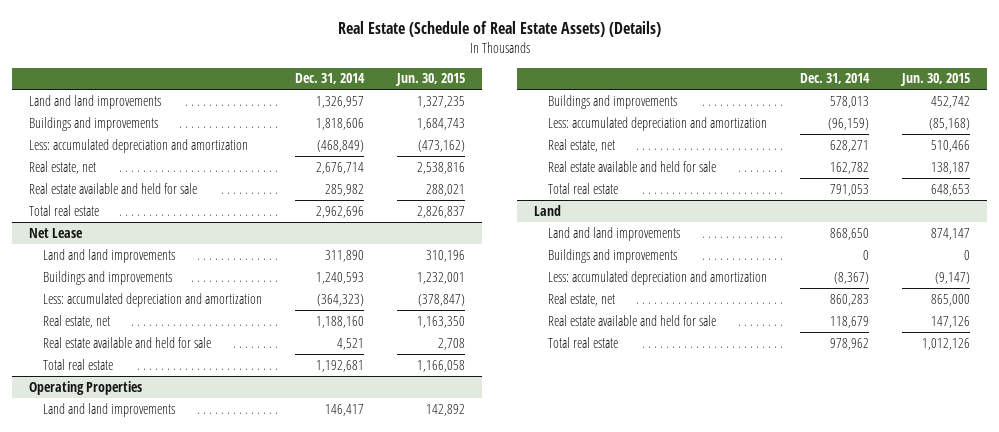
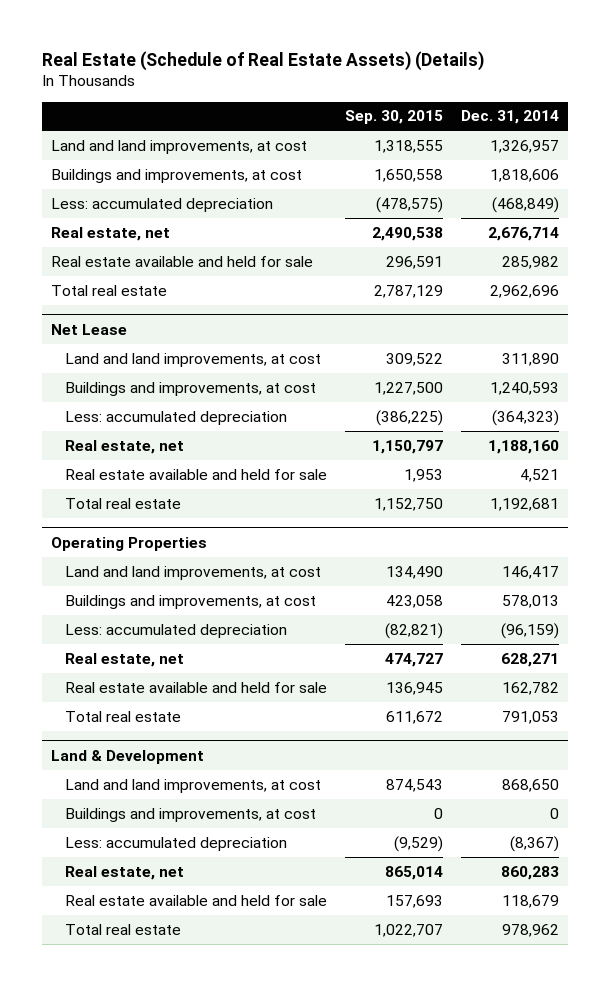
[395,73,466,87] Jun. 30, 2015 -> none
none -> [345,110,444,125] Sep. 30, 2015
[29,94,162,109] Land and land improvements -> [50,139,307,154] Land and land improvements, at cost
[29,116,159,131] Buildings and improvements -> [50,168,302,183] Buildings and improvements, at cost
[29,138,249,153] Less: accumulated depreciation and amortization -> [50,197,273,212] Less: accumulated depreciation
[42,248,175,263] Land and land improvements -> [64,352,321,367] Land and land improvements, at cost
[42,270,172,285] Buildings and improvements -> [64,381,316,396] Buildings and improvements, at cost
[42,292,262,307] Less: accumulated depreciation and amortization -> [64,410,287,425] Less: accumulated depreciation
[42,402,175,417] Land and land improvements -> [64,565,321,580] Land and land improvements, at cost
[547,94,677,109] Buildings and improvements -> [64,594,316,609] Buildings and improvements, at cost
[547,116,767,131] Less: accumulated depreciation and amortization -> [64,623,287,638] Less: accumulated depreciation
[533,204,561,216] Land -> [50,749,204,764] Land & Development
[547,226,680,241] Land and land improvements -> [64,778,321,793] Land and land improvements, at cost
[547,248,677,263] Buildings and improvements -> [64,807,316,822] Buildings and improvements, at cost
[547,270,767,285] Less: accumulated depreciation and amortization -> [64,836,287,851] Less: accumulated depreciation

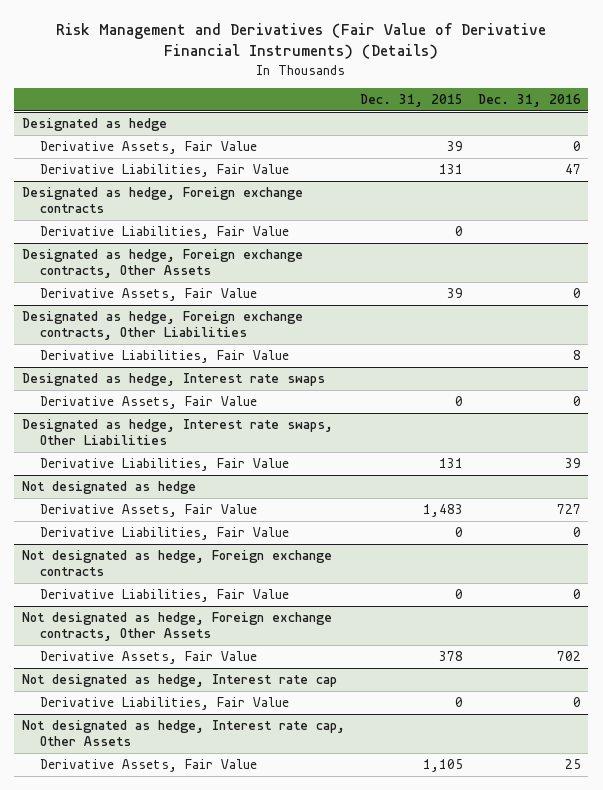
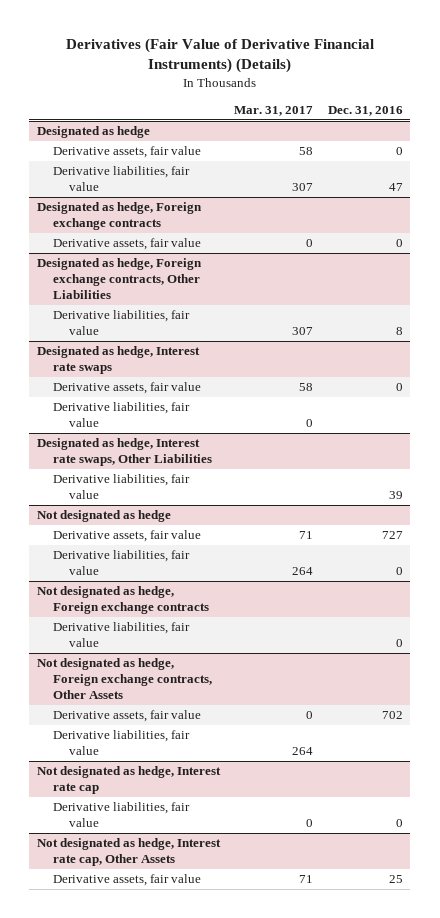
[56,23,547,60] Risk Management and Derivatives (Fair Value of Derivative Financial Instruments) (Details) -> [65,38,374,74] Derivatives (Fair Value of Derivative Financial Instruments) (Details)
[359,94,463,108] Dec. 31, 2015 -> none
none -> [234,105,314,116] Mar. 31, 2017
[39,140,257,154] Derivative Assets, Fair Value -> [52,146,201,159] Derivative assets, fair value
[39,163,289,177] Derivative Liabilities, Fair Value -> [52,166,190,192] Derivative liabilities, fair value
[39,225,289,239] Derivative Liabilities, Fair Value -> none
[21,248,303,278] Designated as hedge, Foreign exchange contracts, Other Assets -> none
[39,287,257,301] Derivative Assets, Fair Value -> [52,238,201,251] Derivative assets, fair value
[39,349,289,363] Derivative Liabilities, Fair Value -> [52,310,190,336] Derivative liabilities, fair value
[39,395,257,409] Derivative Assets, Fair Value -> [52,382,201,395] Derivative assets, fair value
none -> [52,402,190,428] Derivative liabilities, fair value
[39,457,289,471] Derivative Liabilities, Fair Value -> [52,474,190,500] Derivative liabilities, fair value
[39,503,257,517] Derivative Assets, Fair Value -> [52,530,201,543] Derivative assets, fair value
[39,526,289,540] Derivative Liabilities, Fair Value -> [52,550,190,576] Derivative liabilities, fair value
[39,588,289,602] Derivative Liabilities, Fair Value -> [52,622,190,648] Derivative liabilities, fair value
[39,650,257,664] Derivative Assets, Fair Value -> [52,710,201,723] Derivative assets, fair value
none -> [52,730,190,756] Derivative liabilities, fair value
[39,696,289,710] Derivative Liabilities, Fair Value -> [52,802,190,828] Derivative liabilities, fair value
[39,758,257,772] Derivative Assets, Fair Value -> [52,874,201,887] Derivative assets, fair value

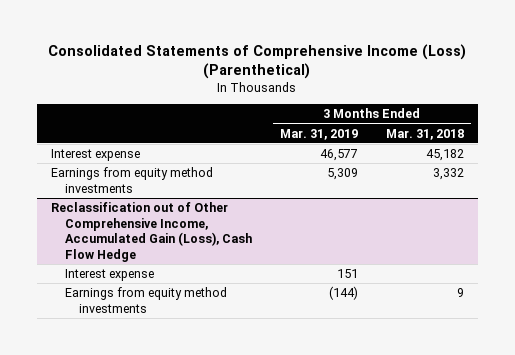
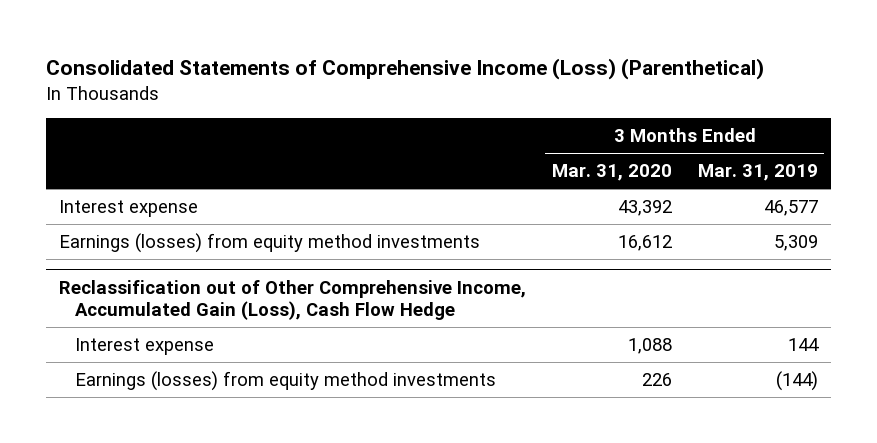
[385,128,464,140] Mar. 31, 2018 -> none
none -> [551,164,672,182] Mar. 31, 2020
[50,166,213,193] Earnings from equity method investments -> [59,233,481,254] Earnings (losses) from equity method investments
[336,268,358,278] 151 -> [787,338,819,352] 144
[64,286,227,313] Earnings from equity method investments -> [74,371,496,392] Earnings (losses) from equity method investments

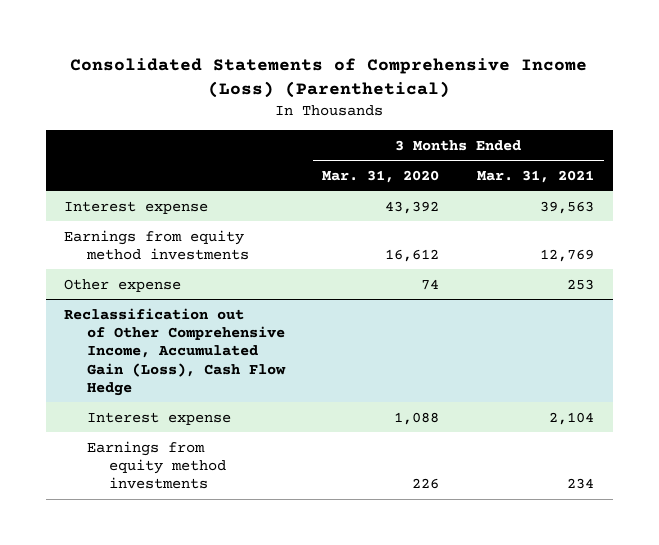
[697,164,818,182] Mar. 31, 2019 -> none
none -> [477,169,595,183] Mar. 31, 2021
[59,233,481,254] Earnings (losses) from equity method investments -> [64,229,249,260] Earnings from equity method investments
none -> [64,278,182,292] Other expense
[74,371,496,392] Earnings (losses) from equity method investments -> [86,440,226,490] Earnings from equity method investments

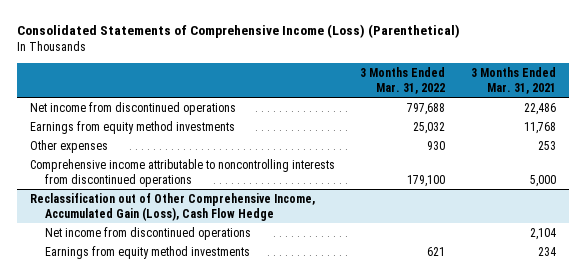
[322,169,440,183] Mar. 31, 2020 -> none
none -> [360,66,446,95] 3 Months Ended Mar. 31, 2022
[64,200,209,214] Interest expense -> none
none -> [29,101,236,115] Net income from discontinued operations
[540,248,595,262] 12,769 -> [524,121,557,134] 11,768
[64,278,182,292] Other expense -> [29,139,108,153] Other expenses
none -> [29,158,335,188] Comprehensive income attributable to noncontrolling interests from discontinued operations
[86,411,231,425] Interest expense -> [44,226,251,240] Net income from discontinued operations

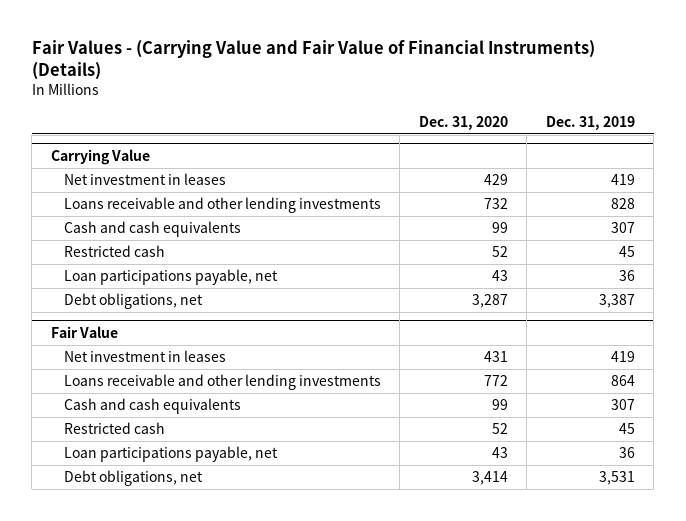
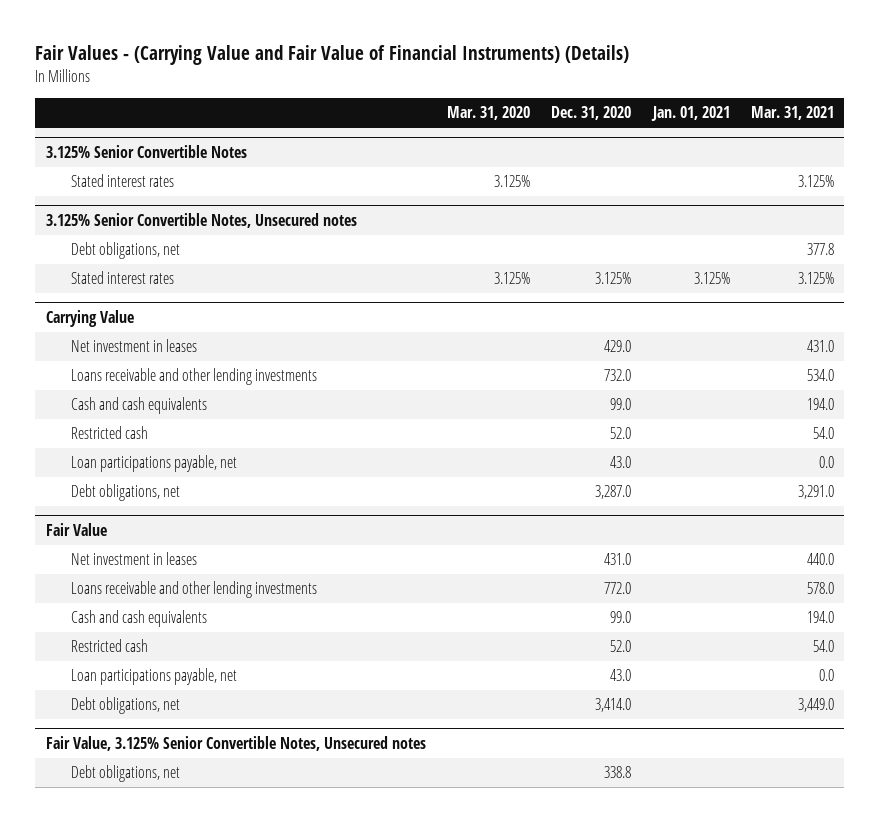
[545,115,635,130] Dec. 31, 2019 -> none
none -> [447,106,531,121] Mar. 31, 2020
none -> [650,106,730,122] Jan. 01, 2021
none -> [750,106,834,121] Mar. 31, 2021
none -> [45,145,247,159] 3.125% Senior Convertible Notes
none -> [70,174,174,188] Stated interest rates
none -> [45,213,357,229] 3.125% Senior Convertible Notes, Unsecured notes
none -> [70,242,180,260] Debt obligations, net
none -> [70,271,174,285] Stated interest rates
[483,174,508,186] 429 -> [604,340,632,353] 429.0
[483,198,508,210] 732 -> [604,369,632,382] 732.0
[491,222,508,234] 99 -> [610,398,632,411] 99.0
[491,246,508,258] 52 -> [610,427,632,440] 52.0
[491,270,508,282] 43 -> [610,456,632,469] 43.0
[471,294,508,309] 3,287 -> [595,485,632,500] 3,287.0
[483,351,508,363] 431 -> [604,553,632,566] 431.0
[483,375,508,387] 772 -> [604,582,632,595] 772.0
[491,399,508,411] 99 -> [610,611,632,624] 99.0
[491,423,508,435] 52 -> [610,640,632,653] 52.0
[491,447,508,459] 43 -> [610,669,632,682] 43.0
[471,471,508,486] 3,414 -> [595,698,632,713] 3,414.0
none -> [45,736,426,752] Fair Value, 3.125% Senior Convertible Notes, Unsecured notes
none -> [70,765,180,783] Debt obligations, net

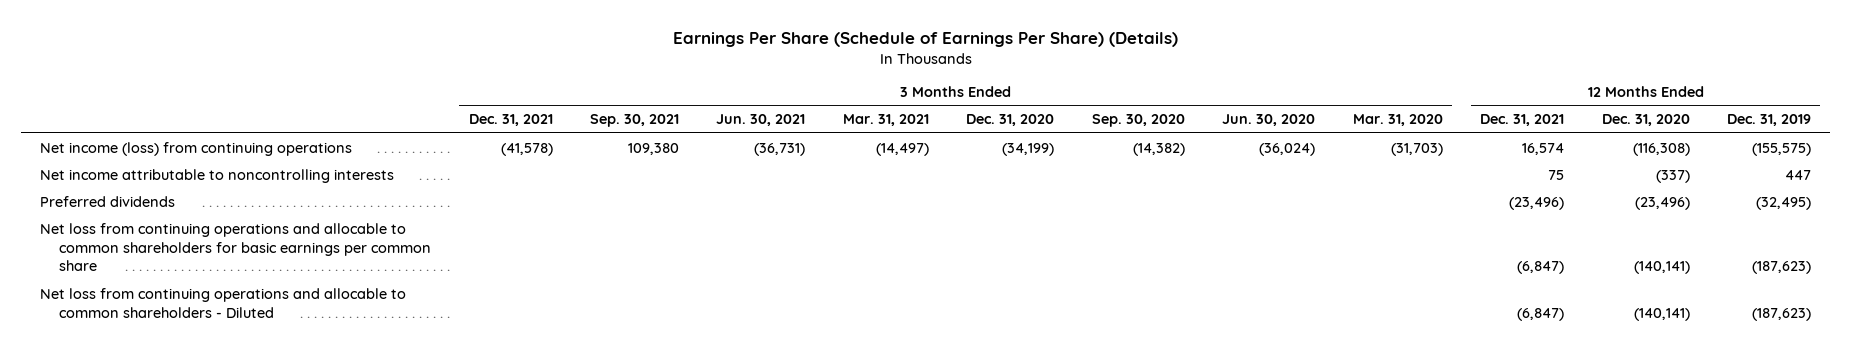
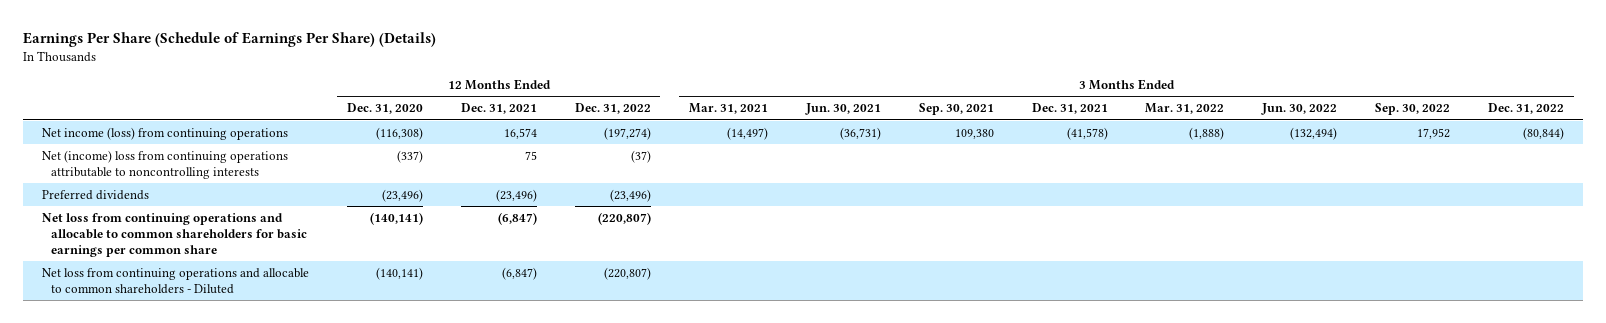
[966,114,1055,127] Dec. 31, 2020 -> none
[1091,114,1185,128] Sep. 30, 2020 -> none
[1222,114,1316,127] Jun. 30, 2020 -> none
[1352,114,1443,127] Mar. 31, 2020 -> none
[1727,114,1812,127] Dec. 31, 2019 -> none
none -> [574,103,651,115] Dec. 31, 2022
none -> [1145,103,1225,115] Mar. 31, 2022
none -> [1261,103,1338,116] Jun. 30, 2022
none -> [1375,103,1451,116] Sep. 30, 2022
none -> [1488,103,1565,115] Dec. 31, 2022
[40,168,395,183] Net income attributable to noncontrolling interests -> [42,149,289,179] Net (income) loss from continuing operations attributable to noncontrolling interests

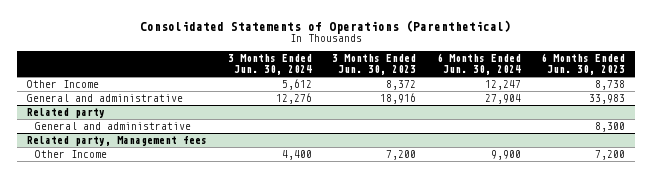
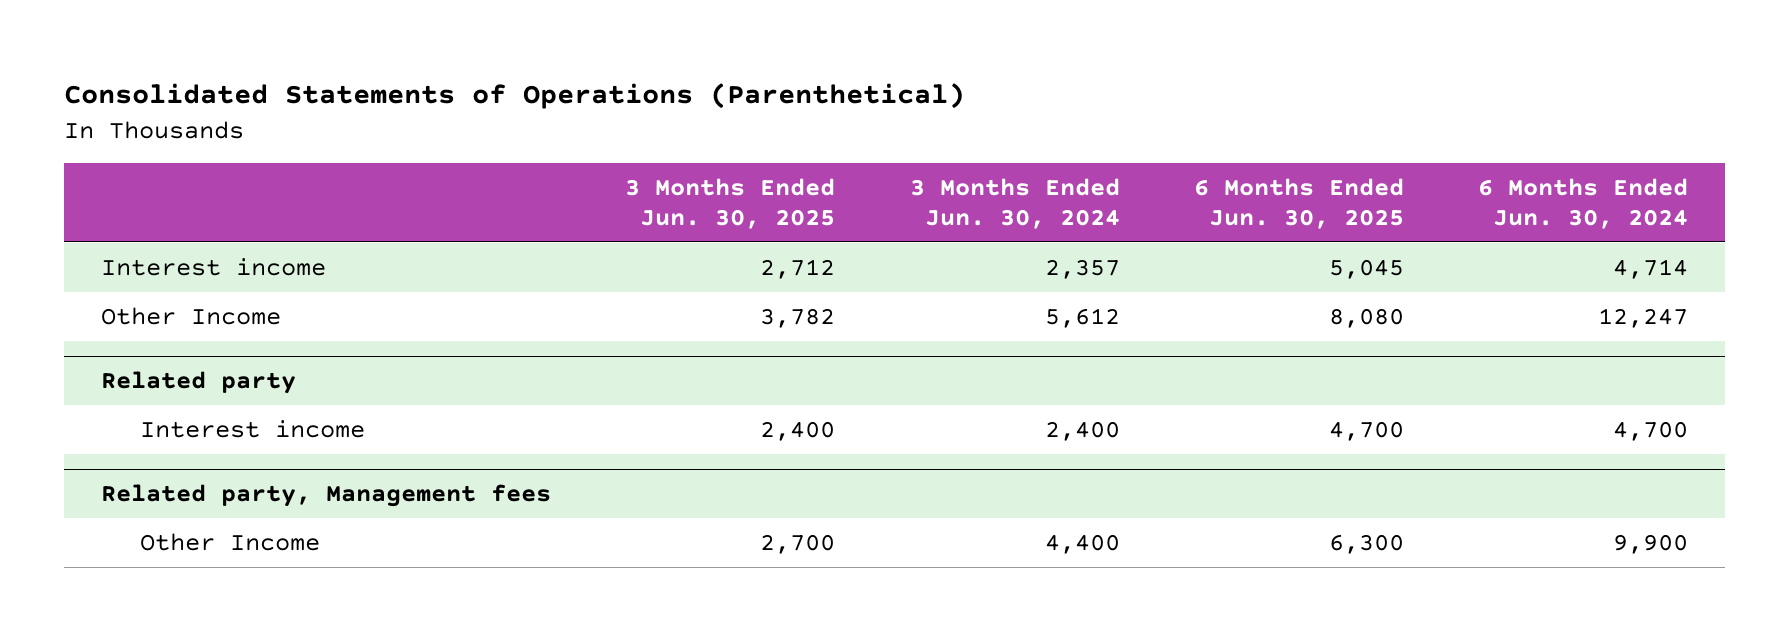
[332,54,417,76] 3 Months Ended Jun. 30, 2023 -> none
[541,53,626,76] 6 Months Ended Jun. 30, 2023 -> none
none -> [625,177,836,229] 3 Months Ended Jun. 30, 2025
none -> [1193,177,1404,229] 6 Months Ended Jun. 30, 2025
none -> [101,257,327,276] Interest income
[27,94,184,103] General and administrative -> none
[35,122,192,131] General and administrative -> none
none -> [139,419,365,438] Interest income

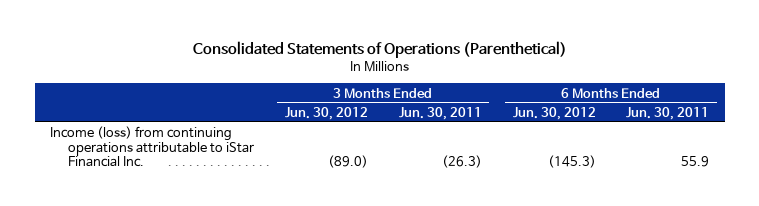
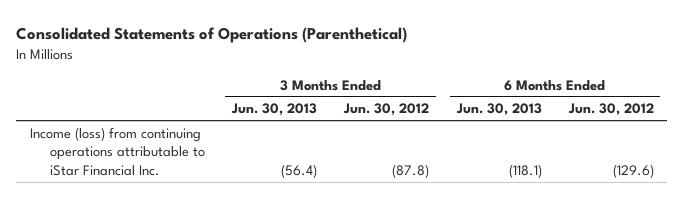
[398,106,482,120] Jun. 30, 2011 -> none
[626,106,710,120] Jun. 30, 2011 -> none
none -> [231,103,318,117] Jun. 30, 2013
none -> [455,103,542,117] Jun. 30, 2013
[327,155,368,169] (89.0) -> [392,164,430,179] (87.8)
[547,155,596,169] (145.3) -> [612,164,654,179] (129.6)

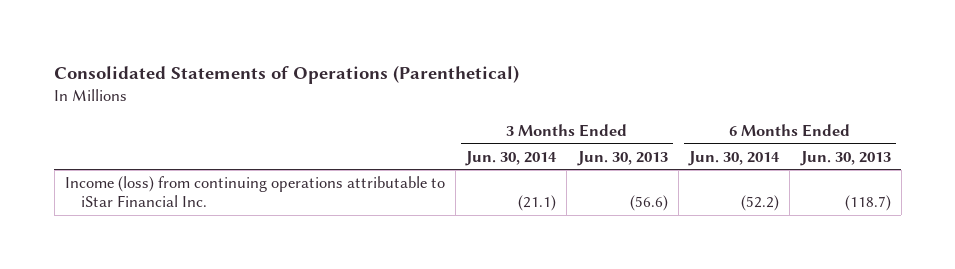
[343,103,430,117] Jun. 30, 2012 -> none
[567,103,654,117] Jun. 30, 2012 -> none
none -> [465,150,558,166] Jun. 30, 2014
none -> [688,150,781,166] Jun. 30, 2014
[281,164,318,179] (56.4) -> [629,195,668,212] (56.6)
[508,164,542,179] (118.1) -> [844,195,891,212] (118.7)

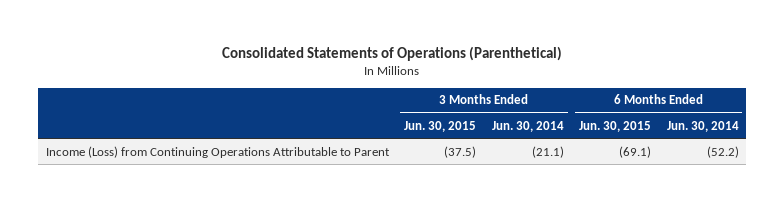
[576,150,668,166] Jun. 30, 2013 -> none
[799,150,891,166] Jun. 30, 2013 -> none
none -> [404,120,477,132] Jun. 30, 2015
none -> [579,120,652,132] Jun. 30, 2015
[64,176,445,208] Income (loss) from continuing operations attributable to iStar Financial Inc. -> [45,145,390,158] Income (Loss) from Continuing Operations Attributable to Parent

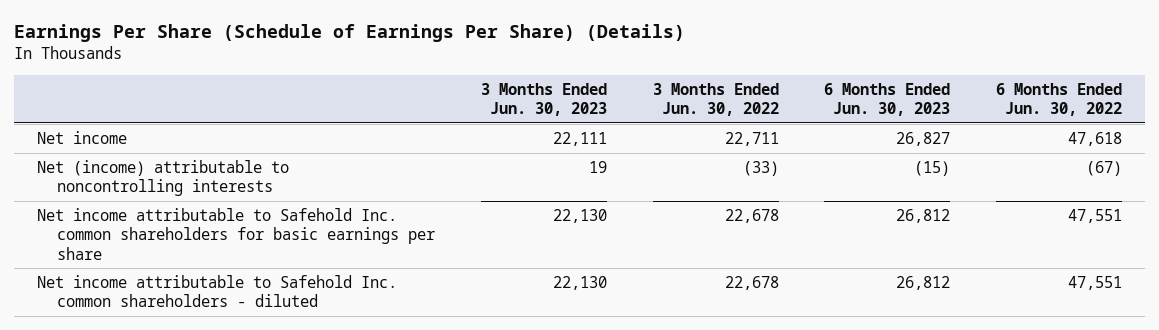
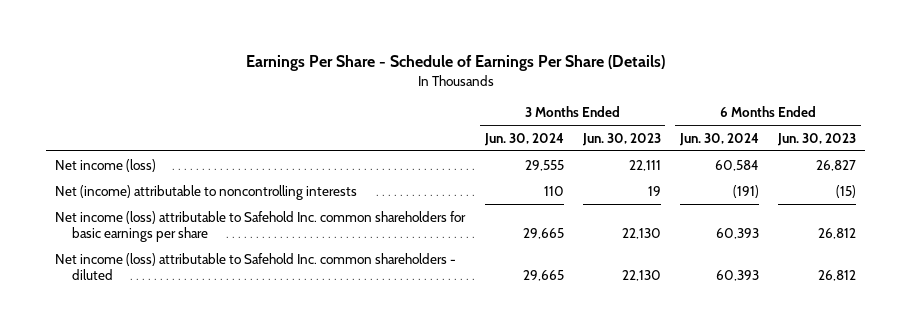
[14,24,686,43] Earnings Per Share (Schedule of Earnings Per Share) (Details) -> [245,55,665,72] Earnings Per Share - Schedule of Earnings Per Share (Details)
[652,82,779,117] 3 Months Ended Jun. 30, 2022 -> none
[995,82,1122,117] 6 Months Ended Jun. 30, 2022 -> none
none -> [483,132,564,146] Jun. 30, 2024
none -> [678,132,759,146] Jun. 30, 2024
[36,131,127,145] Net income -> [55,158,157,172] Net income (loss)
[36,208,436,260] Net income attributable to Safehold Inc. common shareholders for basic earnings per share -> [55,210,467,242] Net income (loss) attributable to Safehold Inc. common shareholders for basic earnings per share
[36,275,397,308] Net income attributable to Safehold Inc. common shareholders - diluted -> [55,252,457,280] Net income (loss) attributable to Safehold Inc. common shareholders - diluted

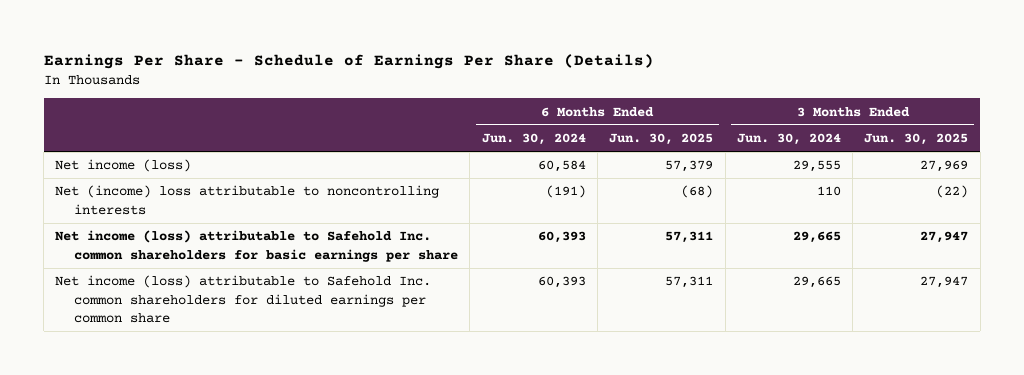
[581,132,661,146] Jun. 30, 2023 -> none
[776,132,856,146] Jun. 30, 2023 -> none
none -> [609,133,714,146] Jun. 30, 2025
none -> [864,133,969,146] Jun. 30, 2025
[55,184,358,200] Net (income) attributable to noncontrolling interests -> [55,185,440,215] Net (income) loss attributable to noncontrolling interests
[55,252,457,280] Net income (loss) attributable to Safehold Inc. common shareholders - diluted -> [55,275,432,323] Net income (loss) attributable to Safehold Inc. common shareholders for diluted earnings per common share

